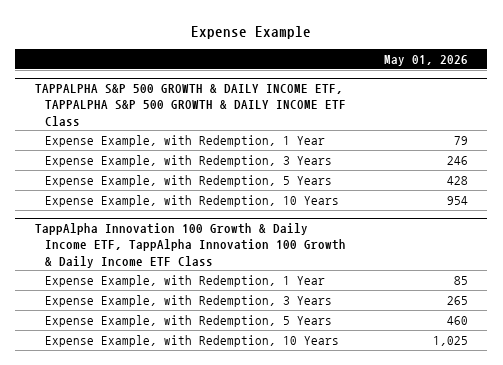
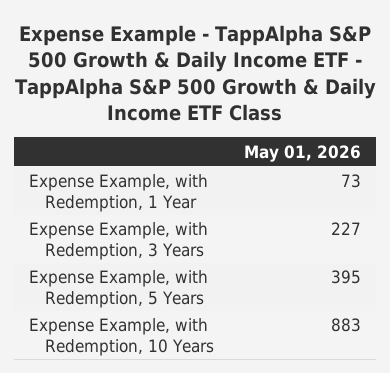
[191,25,312,39] Expense Example -> [14,24,376,122] Expense Example - TappAlpha S&P 500 Growth & Daily Income ETF - TappAlpha S&P 500 Growth & Daily Income ETF Class
[34,83,346,126] TAPPALPHA S&P 500 GROWTH & DAILY INCOME ETF, TAPPALPHA S&P 500 GROWTH & DAILY INCOME ETF Class -> none
[34,223,346,268] TappAlpha Innovation 100 Growth & Daily Income ETF, TappAlpha Innovation 100 Growth & Daily Income ETF Class -> none
[44,275,325,288] Expense Example, with Redemption, 1 Year -> none
[44,295,332,308] Expense Example, with Redemption, 3 Years -> none
[44,315,332,328] Expense Example, with Redemption, 5 Years -> none
[44,335,339,348] Expense Example, with Redemption, 10 Years -> none
[454,136,469,146] 79 -> [340,174,361,189] 73
[447,156,469,166] 246 -> [330,222,361,236] 227
[447,176,469,186] 428 -> [330,270,361,285] 395
[447,196,469,206] 954 -> [330,318,361,333] 883

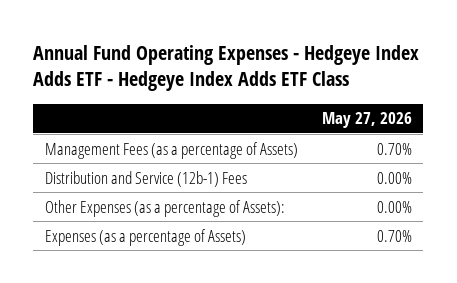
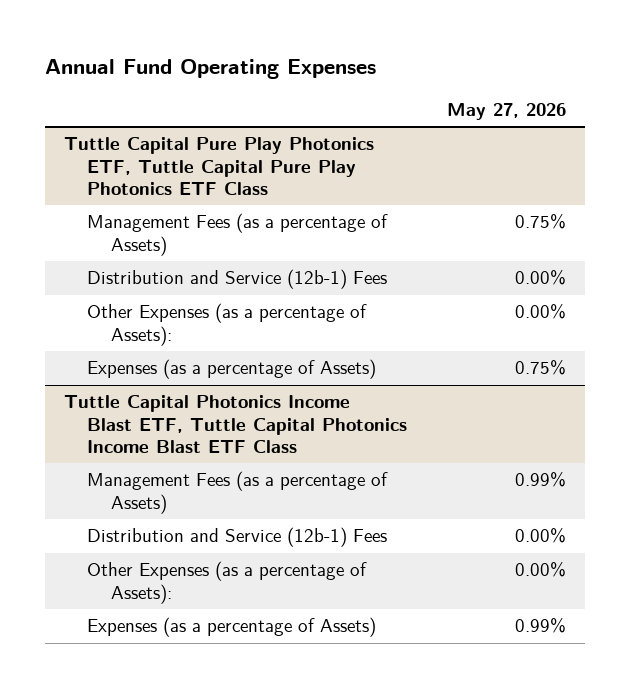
[33,44,420,92] Annual Fund Operating Expenses - Hedgeye Index Adds ETF - Hedgeye Index Adds ETF Class -> [44,58,376,79] Annual Fund Operating Expenses
none -> [64,137,375,195] Tuttle Capital Pure Play Photonics ETF, Tuttle Capital Pure Play Photonics ETF Class
[376,142,412,155] 0.70% -> [514,213,566,230] 0.75%
[376,229,412,242] 0.70% -> [514,359,566,376] 0.75%
none -> [64,395,408,453] Tuttle Capital Photonics Income Blast ETF, Tuttle Capital Photonics Income Blast ETF Class
none -> [87,471,389,514] Management Fees (as a percentage of Assets)
none -> [87,527,388,548] Distribution and Service (12b-1) Fees
none -> [87,561,368,604] Other Expenses (as a percentage of Assets):
none -> [87,617,377,638] Expenses (as a percentage of Assets)

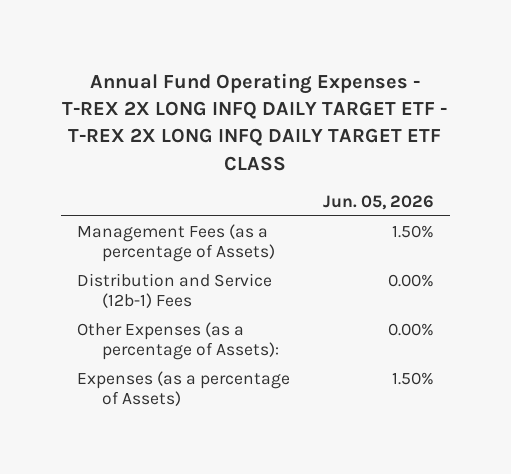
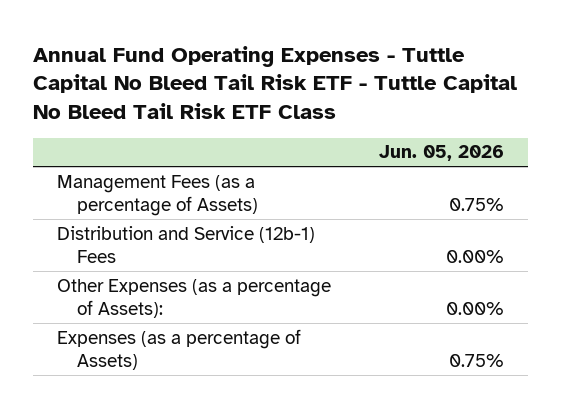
[62,72,448,171] Annual Fund Operating Expenses - T-REX 2X LONG INFQ DAILY TARGET ETF - T-REX 2X LONG INFQ DAILY TARGET ETF CLASS -> [32,45,517,120] Annual Fund Operating Expenses - Tuttle Capital No Bleed Tail Risk ETF - Tuttle Capital No Bleed Tail Risk ETF Class
[391,224,434,238] 1.50% -> [448,197,504,211] 0.75%
[391,371,434,385] 1.50% -> [448,353,504,367] 0.75%

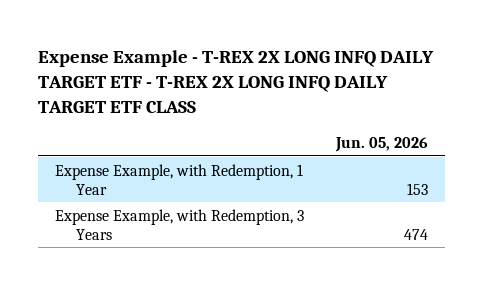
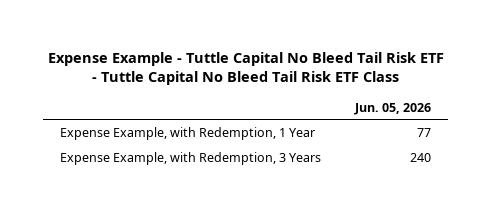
[38,50,435,113] Expense Example - T-REX 2X LONG INFQ DAILY TARGET ETF - T-REX 2X LONG INFQ DAILY TARGET ETF CLASS -> [47,51,444,86] Expense Example - Tuttle Capital No Bleed Tail Risk ETF - Tuttle Capital No Bleed Tail Risk ETF Class
[407,182,429,195] 153 -> [417,127,432,137] 77
[404,228,429,240] 474 -> [410,152,432,162] 240

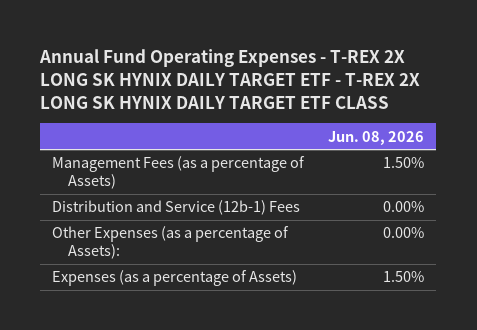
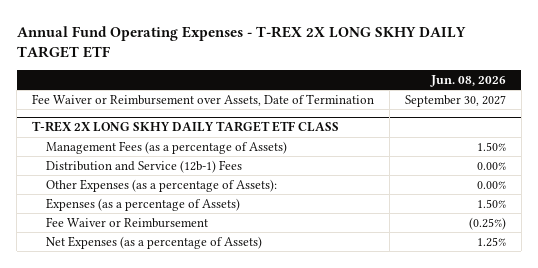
[39,49,421,109] Annual Fund Operating Expenses - T-REX 2X LONG SK HYNIX DAILY TARGET ETF - T-REX 2X LONG SK HYNIX DAILY TARGET ETF CLASS -> [16,25,466,58] Annual Fund Operating Expenses - T-REX 2X LONG SKHY DAILY TARGET ETF
none -> [32,93,375,106] Fee Waiver or Reimbursement over Assets, Date of Termination
none -> [32,121,340,133] T-REX 2X LONG SKHY DAILY TARGET ETF CLASS
none -> [46,216,209,228] Fee Waiver or Reimbursement
none -> [46,235,263,249] Net Expenses (as a percentage of Assets)

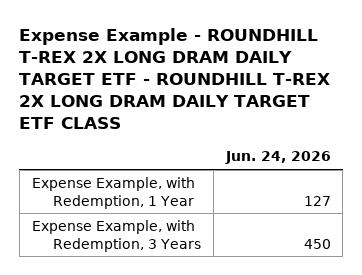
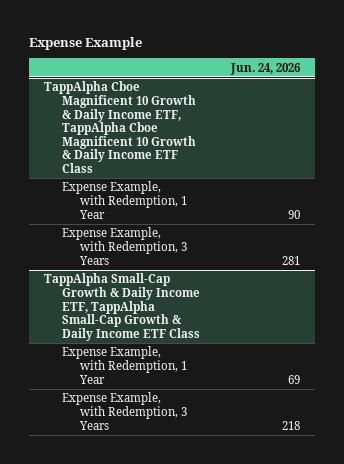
[19,28,331,130] Expense Example - ROUNDHILL T-REX 2X LONG DRAM DAILY TARGET ETF - ROUNDHILL T-REX 2X LONG DRAM DAILY TARGET ETF CLASS -> [29,36,143,50] Expense Example
none -> [44,81,197,174] TappAlpha Cboe Magnificent 10 Growth & Daily Income ETF, TappAlpha Cboe Magnificent 10 Growth & Daily Income ETF Class
[303,195,331,206] 127 -> [287,209,300,219] 90
[303,238,331,249] 450 -> [281,255,300,265] 281
none -> [44,273,201,341] TappAlpha Small-Cap Growth & Daily Income ETF, TappAlpha Small-Cap Growth & Daily Income ETF Class
none -> [62,346,188,384] Expense Example, with Redemption, 1 Year
none -> [62,392,188,430] Expense Example, with Redemption, 3 Years

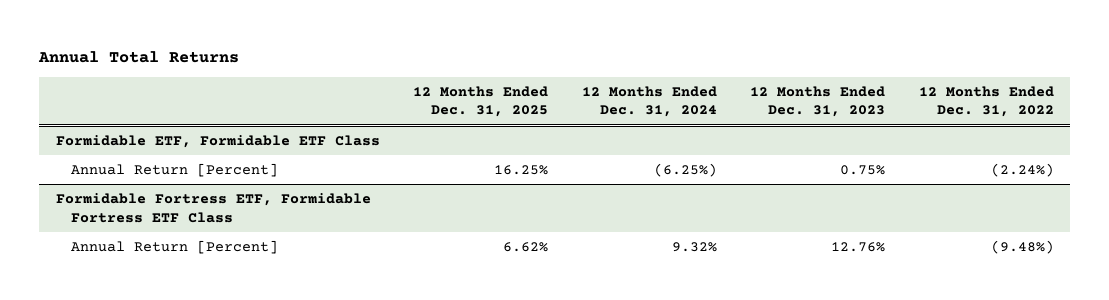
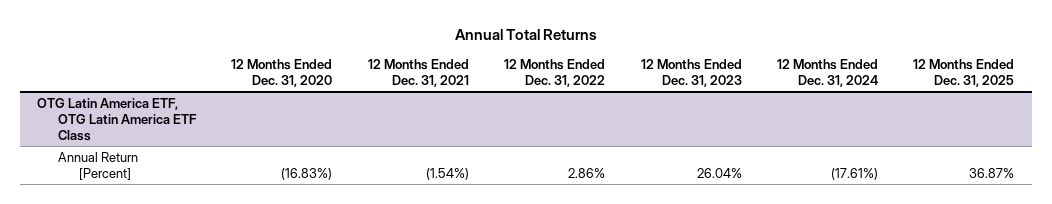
none -> [231,58,333,88] 12 Months Ended Dec. 31, 2020
none -> [367,58,469,88] 12 Months Ended Dec. 31, 2021
[55,134,380,148] Formidable ETF, Formidable ETF Class -> none
[55,192,371,223] Formidable Fortress ETF, Formidable Fortress ETF Class -> none
[71,239,279,254] Annual Return [Percent] -> none
none -> [37,97,198,142] OTG Latin America ETF, OTG Latin America ETF Class
[494,164,549,175] 16.25% -> [969,167,1015,178] 36.87%
[653,162,717,177] (6.25%) -> [830,167,878,180] (17.61%)
[840,164,886,175] 0.75% -> [696,167,742,178] 26.04%
[990,162,1054,177] (2.24%) -> [568,167,606,178] 2.86%

